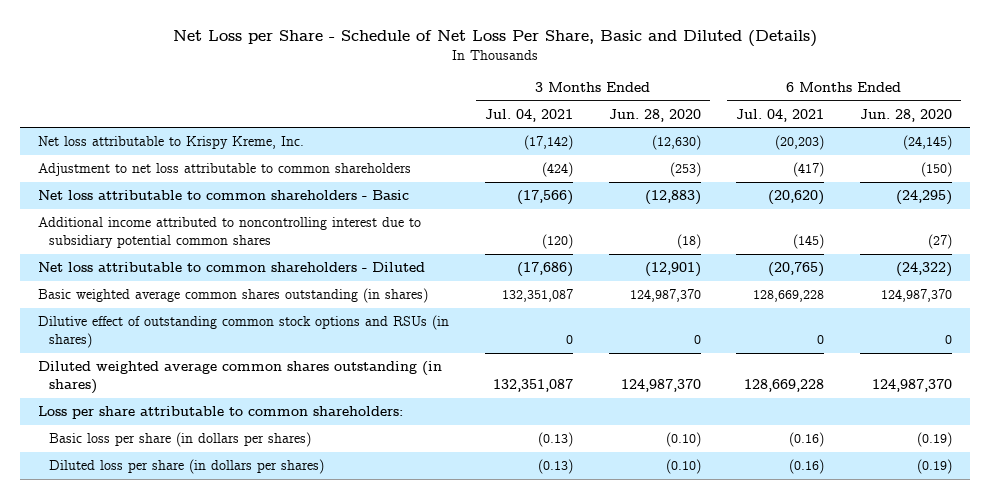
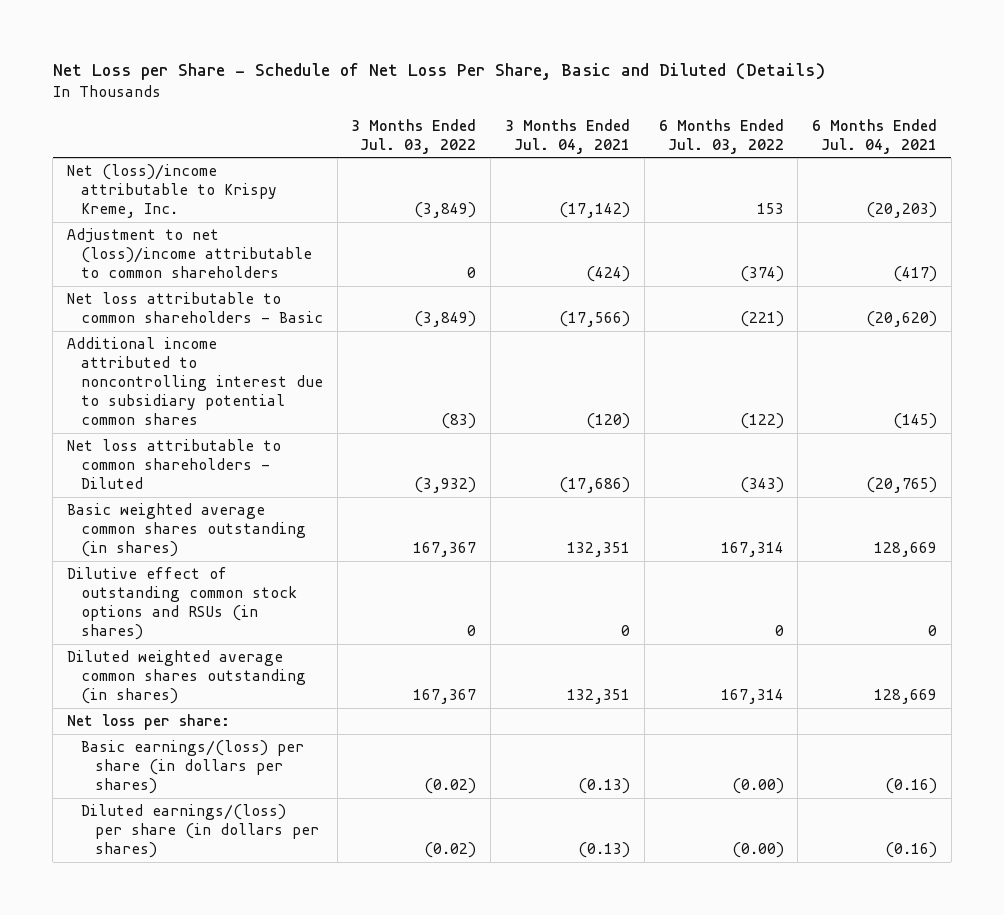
[608,108,701,122] Jun. 28, 2020 -> none
[859,108,952,122] Jun. 28, 2020 -> none
none -> [351,118,477,154] 3 Months Ended Jul. 03, 2022
none -> [658,118,784,154] 6 Months Ended Jul. 03, 2022
[38,136,305,150] Net loss attributable to Krispy Kreme, Inc. -> [66,164,277,219] Net (loss)/income attributable to Krispy Kreme, Inc.
[38,163,412,177] Adjustment to net loss attributable to common shareholders -> [66,228,312,279] Adjustment to net (loss)/income attributable to common shareholders
[501,289,573,303] 132,351,087 -> [566,542,630,558] 132,351
[753,290,825,303] 128,669,228 -> [874,542,938,558] 128,669
[38,406,404,420] Loss per share attributable to common shareholders: -> none
[492,378,573,392] 132,351,087 -> [566,689,630,705] 132,351
[744,378,825,392] 128,669,228 -> [874,689,938,705] 128,669
none -> [66,714,230,731] Net loss per share:
[49,432,312,448] Basic loss per share (in dollars per shares) -> [80,740,304,795] Basic earnings/(loss) per share (in dollars per shares)
[49,459,325,475] Diluted loss per share (in dollars per shares) -> [80,804,319,859] Diluted earnings/(loss) per share (in dollars per shares)

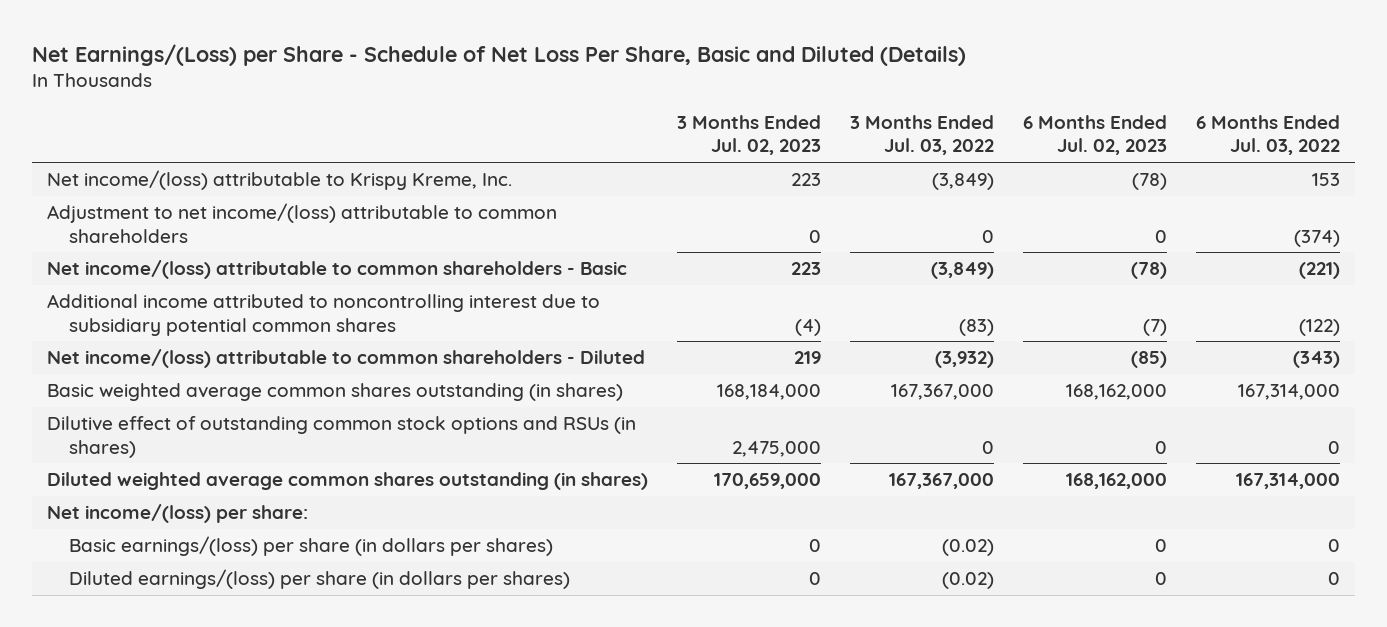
[52,63,825,81] Net Loss per Share - Schedule of Net Loss Per Share, Basic and Diluted (Details) -> [32,43,967,66] Net Earnings/(Loss) per Share - Schedule of Net Loss Per Share, Basic and Diluted (Details)
[504,118,630,154] 3 Months Ended Jul. 04, 2021 -> none
[812,118,938,154] 6 Months Ended Jul. 04, 2021 -> none
none -> [676,115,821,156] 3 Months Ended Jul. 02, 2023
none -> [1022,115,1167,156] 6 Months Ended Jul. 02, 2023
[66,164,277,219] Net (loss)/income attributable to Krispy Kreme, Inc. -> [46,170,512,191] Net income/(loss) attributable to Krispy Kreme, Inc.
[66,228,312,279] Adjustment to net (loss)/income attributable to common shareholders -> [46,203,557,243] Adjustment to net income/(loss) attributable to common shareholders
[66,292,323,324] Net loss attributable to common shareholders - Basic -> [46,260,627,280] Net income/(loss) attributable to common shareholders - Basic
[66,439,281,490] Net loss attributable to common shareholders - Diluted -> [46,349,645,369] Net income/(loss) attributable to common shareholders - Diluted
[413,542,477,558] 167,367 -> [890,384,994,401] 167,367,000
[720,542,784,558] 167,314 -> [1238,384,1341,401] 167,314,000
[413,689,477,705] 167,367 -> [888,473,994,490] 167,367,000
[720,689,784,705] 167,314 -> [1236,473,1341,490] 167,314,000
[66,714,230,731] Net loss per share: -> [46,504,308,524] Net income/(loss) per share:
[731,778,784,795] (0.00) -> [1328,539,1341,553] 0
[731,842,784,859] (0.00) -> [1328,572,1341,586] 0

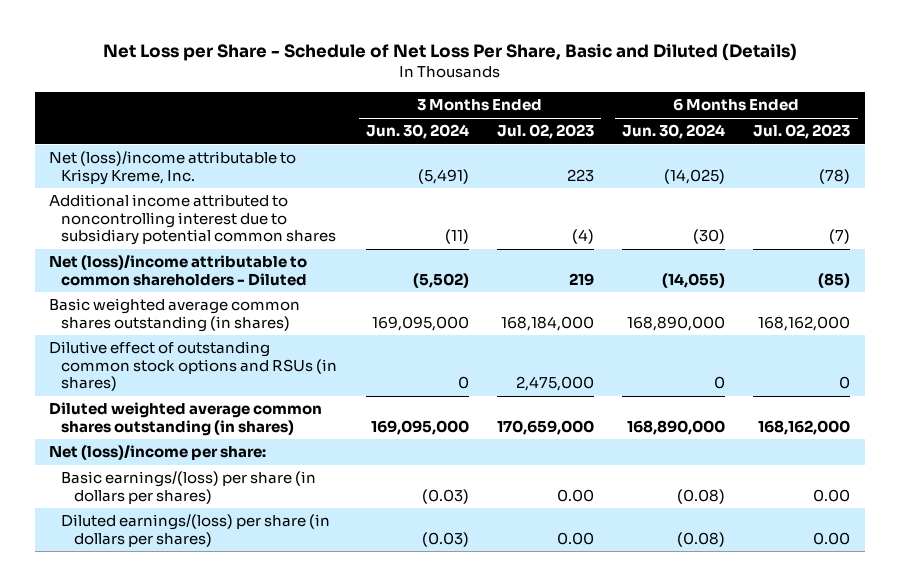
[32,43,967,66] Net Earnings/(Loss) per Share - Schedule of Net Loss Per Share, Basic and Diluted (Details) -> [102,43,797,62] Net Loss per Share - Schedule of Net Loss Per Share, Basic and Diluted (Details)
[849,115,994,156] 3 Months Ended Jul. 03, 2022 -> none
[1196,115,1341,156] 6 Months Ended Jul. 03, 2022 -> none
none -> [365,124,469,140] Jun. 30, 2024
none -> [622,124,726,140] Jun. 30, 2024
[46,203,557,243] Adjustment to net income/(loss) attributable to common shareholders -> none
[46,260,627,280] Net income/(loss) attributable to common shareholders - Basic -> none
[46,170,512,191] Net income/(loss) attributable to Krispy Kreme, Inc. -> [48,151,296,185] Net (loss)/income attributable to Krispy Kreme, Inc.
[46,349,645,369] Net income/(loss) attributable to common shareholders - Diluted -> [48,255,308,286] Net (loss)/income attributable to common shareholders - Diluted
[46,504,308,524] Net income/(loss) per share: -> [48,445,266,461] Net (loss)/income per share:
[808,539,821,553] 0 -> [556,488,594,502] 0.00
[1154,539,1167,553] 0 -> [813,488,851,502] 0.00
[808,572,821,586] 0 -> [556,531,594,545] 0.00
[1154,572,1167,586] 0 -> [813,531,851,545] 0.00

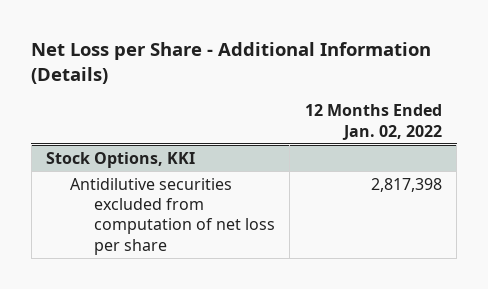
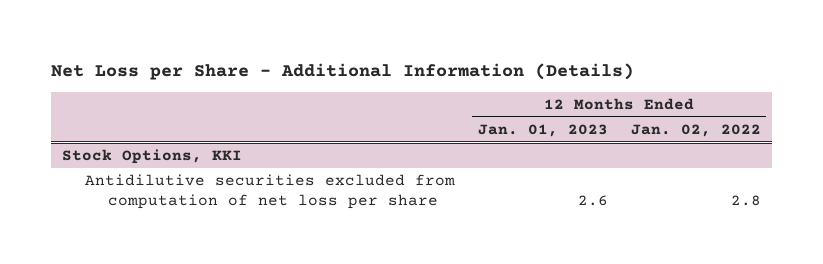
none -> [477,123,608,137] Jan. 01, 2023
[370,177,442,192] 2,817,398 -> [730,195,761,207] 2.8

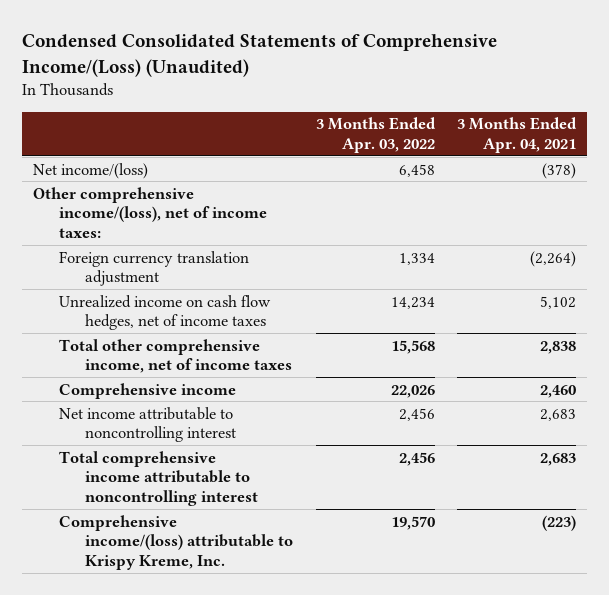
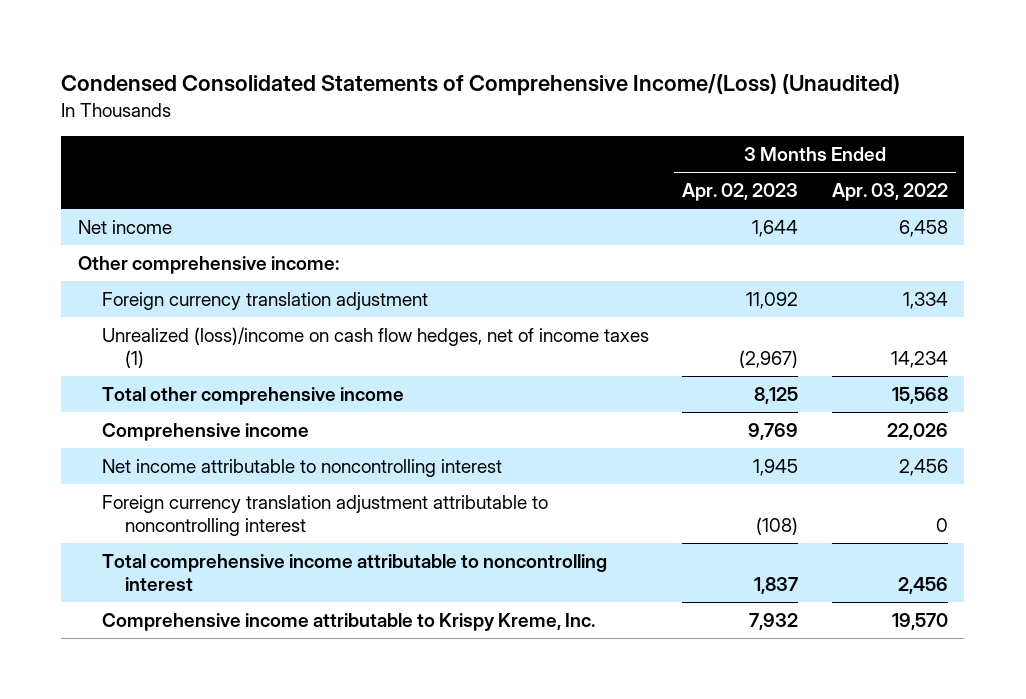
[457,117,578,154] 3 Months Ended Apr. 04, 2021 -> none
none -> [682,183,799,202] Apr. 02, 2023
[33,162,149,179] Net income/(loss) -> [78,220,173,235] Net income
[33,186,268,239] Other comprehensive income/(loss), net of income taxes: -> [78,256,340,275] Other comprehensive income:
[59,294,272,331] Unrealized income on cash flow hedges, net of income taxes -> [101,327,649,369] Unrealized (loss)/income on cash flow hedges, net of income taxes (1)
[59,338,293,374] Total other comprehensive income, net of income taxes -> [101,387,404,406] Total other comprehensive income
none -> [101,495,548,537] Foreign currency translation adjustment attributable to noncontrolling interest
[59,514,294,571] Comprehensive income/(loss) attributable to Krispy Kreme, Inc. -> [101,613,595,632] Comprehensive income attributable to Krispy Kreme, Inc.

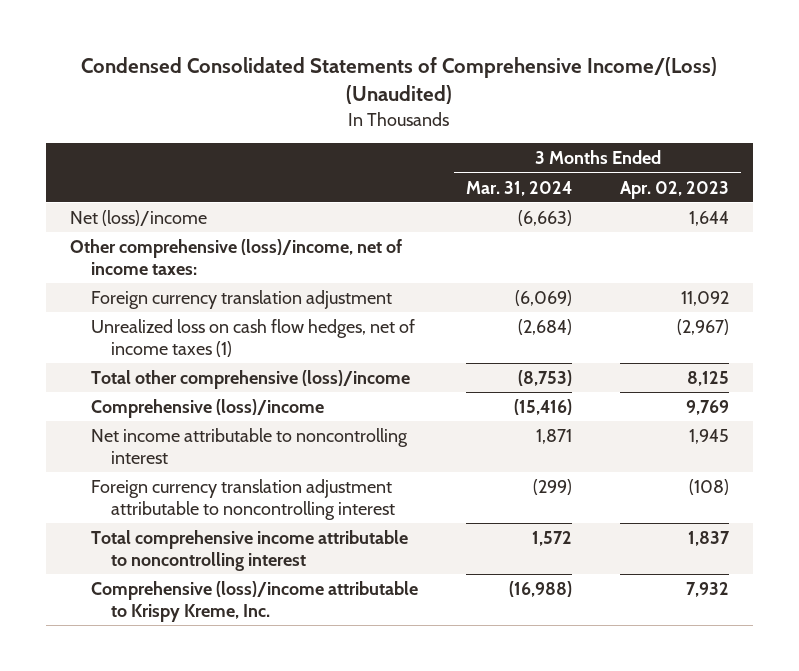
[831,183,948,202] Apr. 03, 2022 -> none
none -> [465,180,572,196] Mar. 31, 2024
[78,220,173,235] Net income -> [69,209,207,226] Net (loss)/income
[78,256,340,275] Other comprehensive income: -> [69,238,402,275] Other comprehensive (loss)/income, net of income taxes:
[101,327,649,369] Unrealized (loss)/income on cash flow hedges, net of income taxes (1) -> [90,318,415,357] Unrealized loss on cash flow hedges, net of income taxes (1)
[101,387,404,406] Total other comprehensive income -> [90,369,410,389] Total other comprehensive (loss)/income
[101,423,309,442] Comprehensive income -> [90,398,324,418] Comprehensive (loss)/income
[101,613,595,632] Comprehensive income attributable to Krispy Kreme, Inc. -> [90,580,418,622] Comprehensive (loss)/income attributable to Krispy Kreme, Inc.

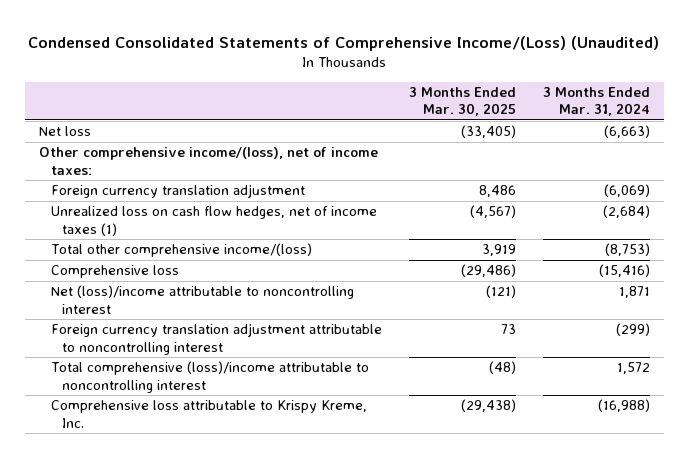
[620,180,730,199] Apr. 02, 2023 -> none
none -> [408,87,516,117] 3 Months Ended Mar. 30, 2025
[69,209,207,226] Net (loss)/income -> [38,126,91,137] Net loss
[69,238,402,275] Other comprehensive (loss)/income, net of income taxes: -> [38,147,378,175] Other comprehensive income/(loss), net of income taxes:
[90,369,410,389] Total other comprehensive (loss)/income -> [50,243,312,258] Total other comprehensive income/(loss)
[90,398,324,418] Comprehensive (loss)/income -> [50,265,179,279] Comprehensive loss
[90,427,408,464] Net income attributable to noncontrolling interest -> [50,285,354,314] Net (loss)/income attributable to noncontrolling interest
[90,529,408,571] Total comprehensive income attributable to noncontrolling interest -> [50,361,369,393] Total comprehensive (loss)/income attributable to noncontrolling interest
[90,580,418,622] Comprehensive (loss)/income attributable to Krispy Kreme, Inc. -> [50,400,367,428] Comprehensive loss attributable to Krispy Kreme, Inc.

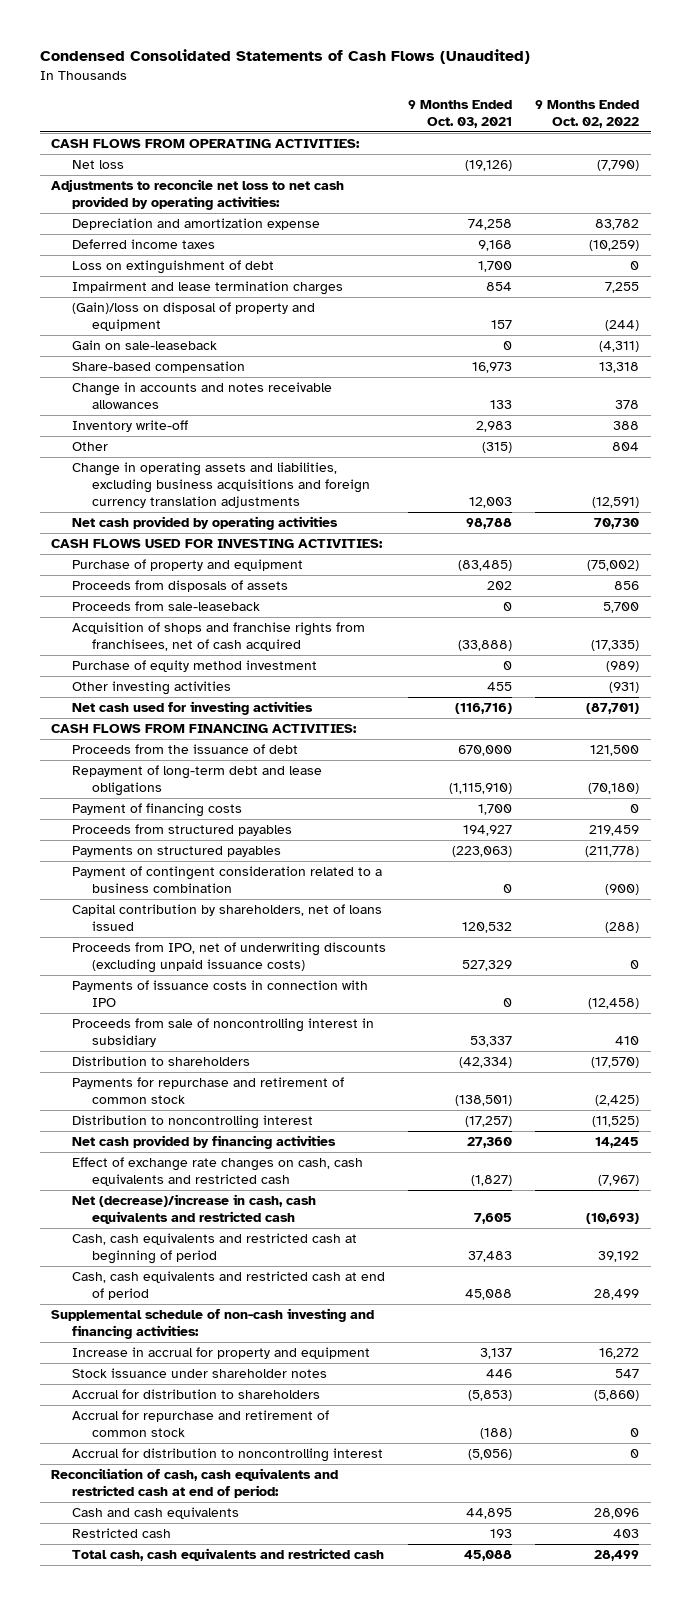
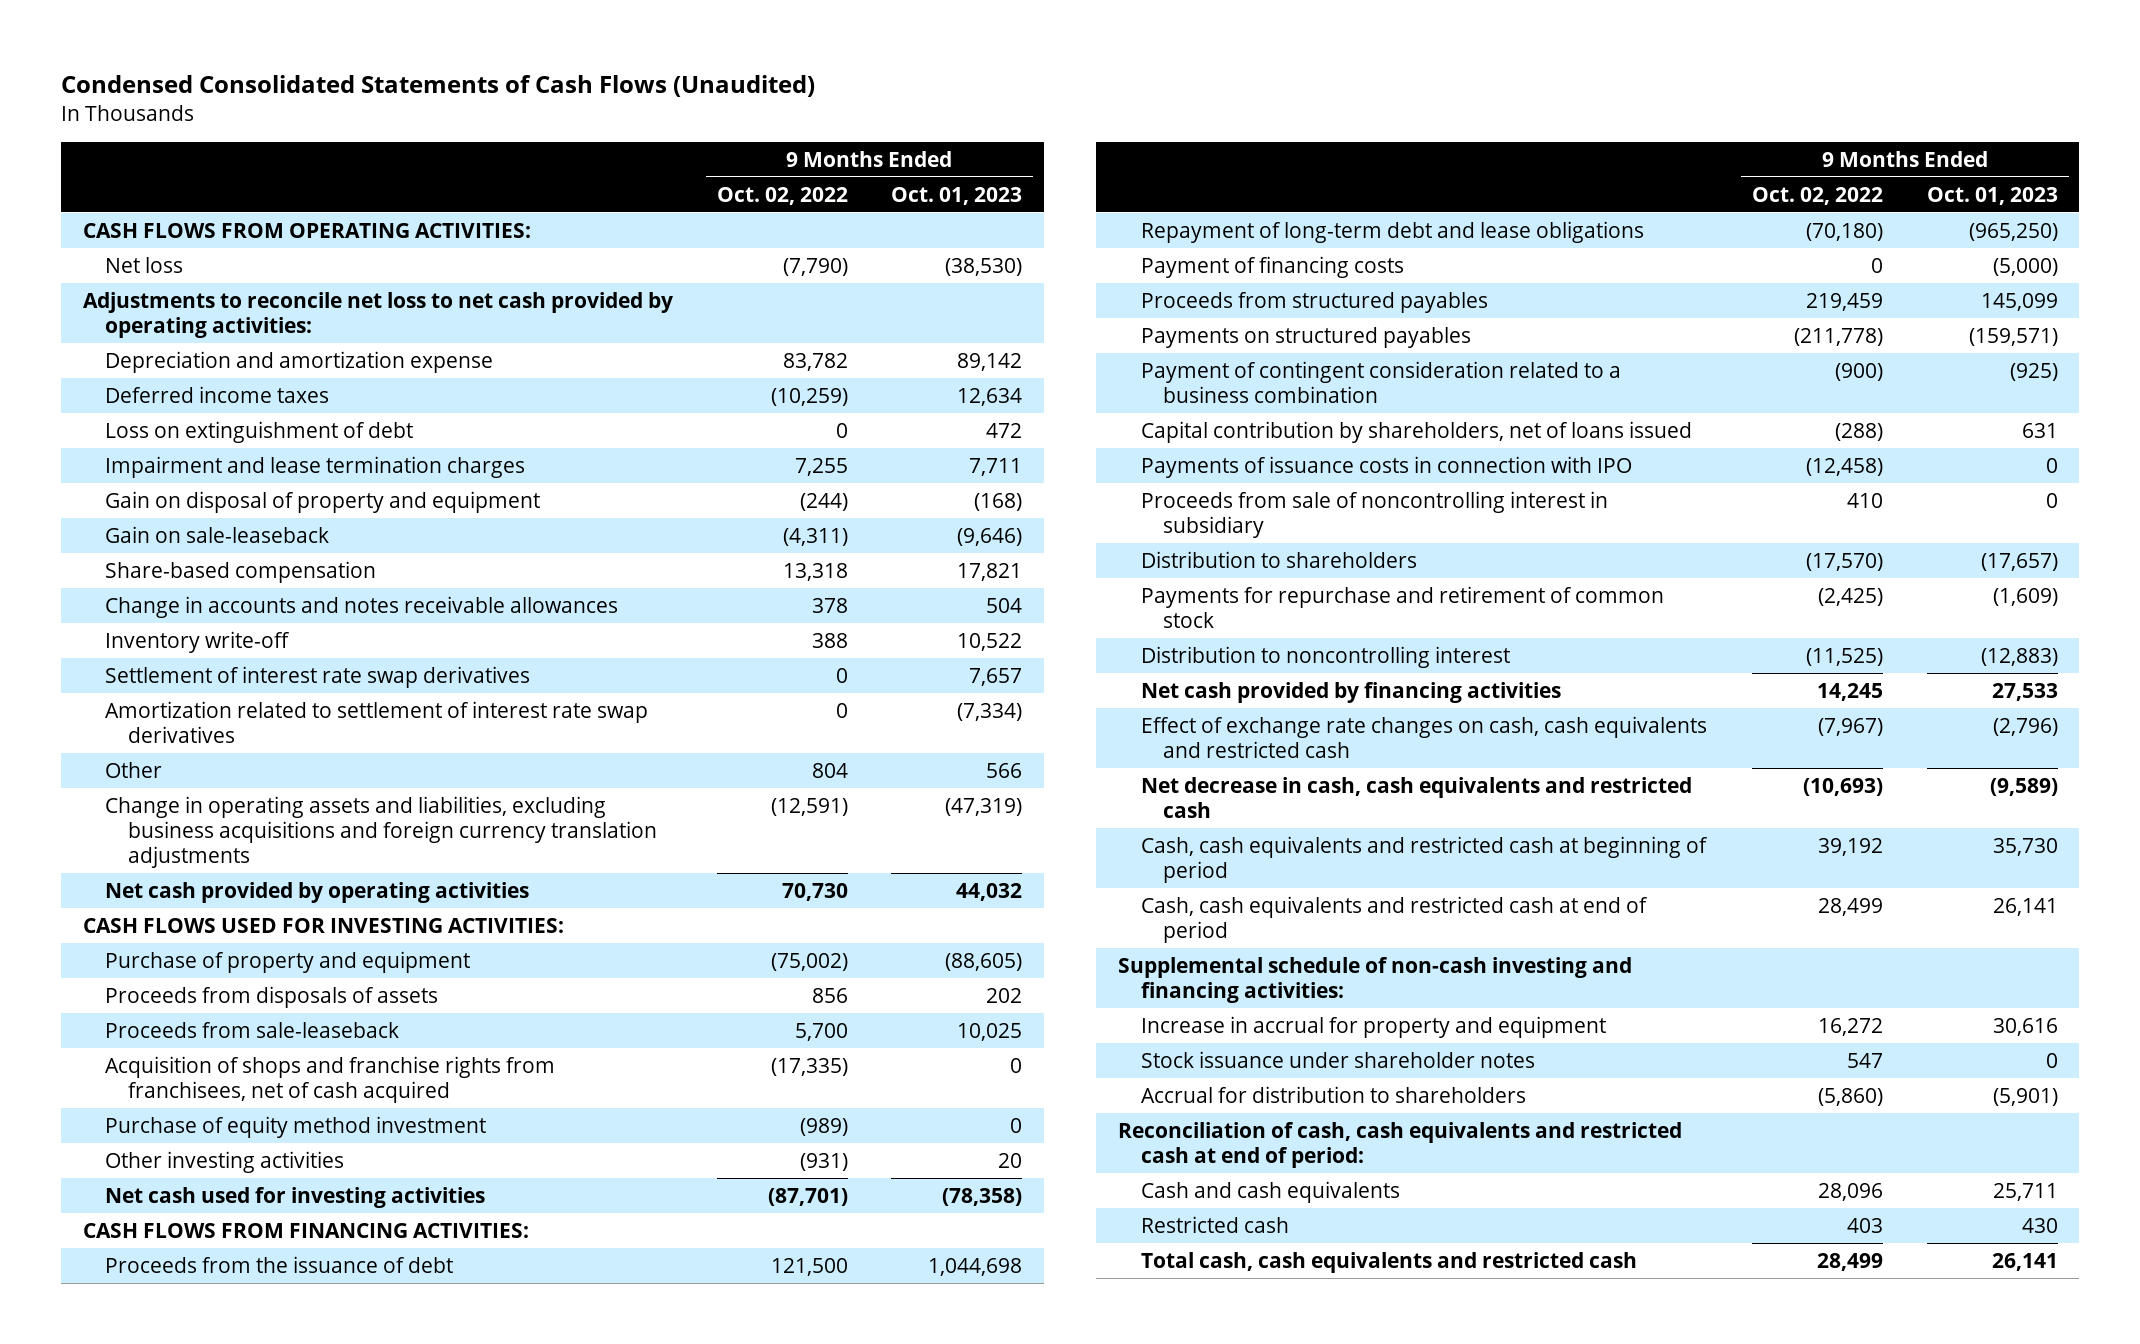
[408,99,513,128] 9 Months Ended Oct. 03, 2021 -> none
none -> [891,186,1023,205] Oct. 01, 2023
[71,302,315,332] (Gain)/loss on disposal of property and equipment -> [105,490,541,513] Gain on disposal of property and equipment
none -> [105,665,531,688] Settlement of interest rate swap derivatives
none -> [105,700,649,743] Amortization related to settlement of interest rate swap derivatives
[71,942,386,974] Proceeds from IPO, net of underwriting discounts (excluding unpaid issuance costs) -> none
[71,1194,316,1225] Net (decrease)/increase in cash, cash equivalents and restricted cash -> [1140,776,1692,818] Net decrease in cash, cash equivalents and restricted cash
[71,1410,329,1438] Accrual for repurchase and retirement of common stock -> none
[71,1448,383,1463] Accrual for distribution to noncontrolling interest -> none

